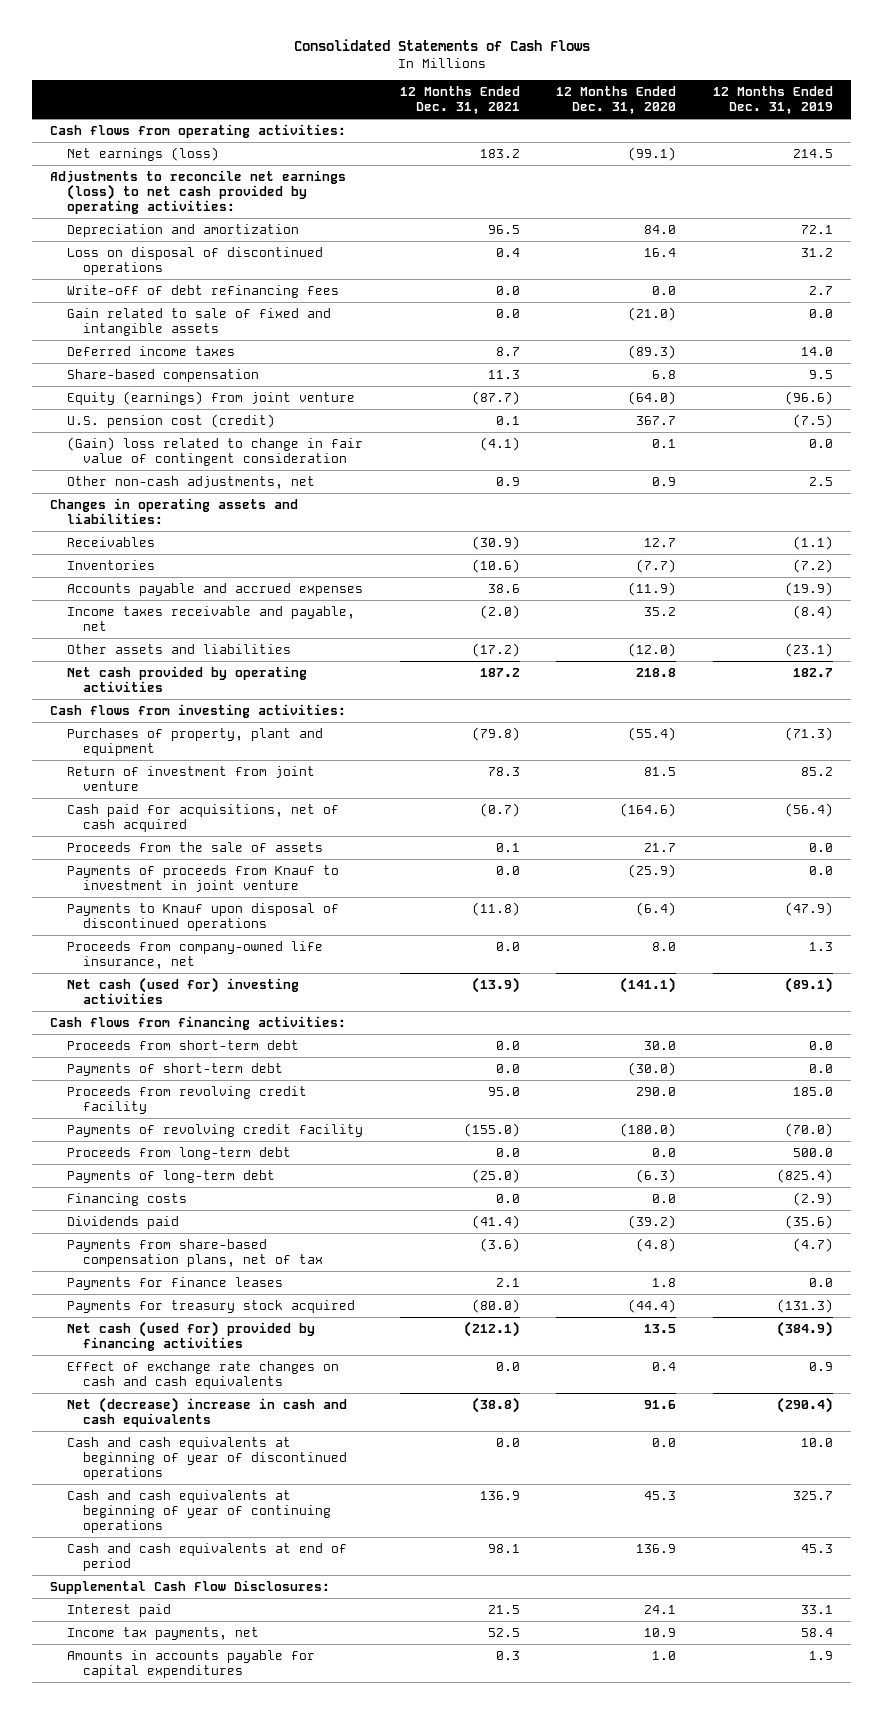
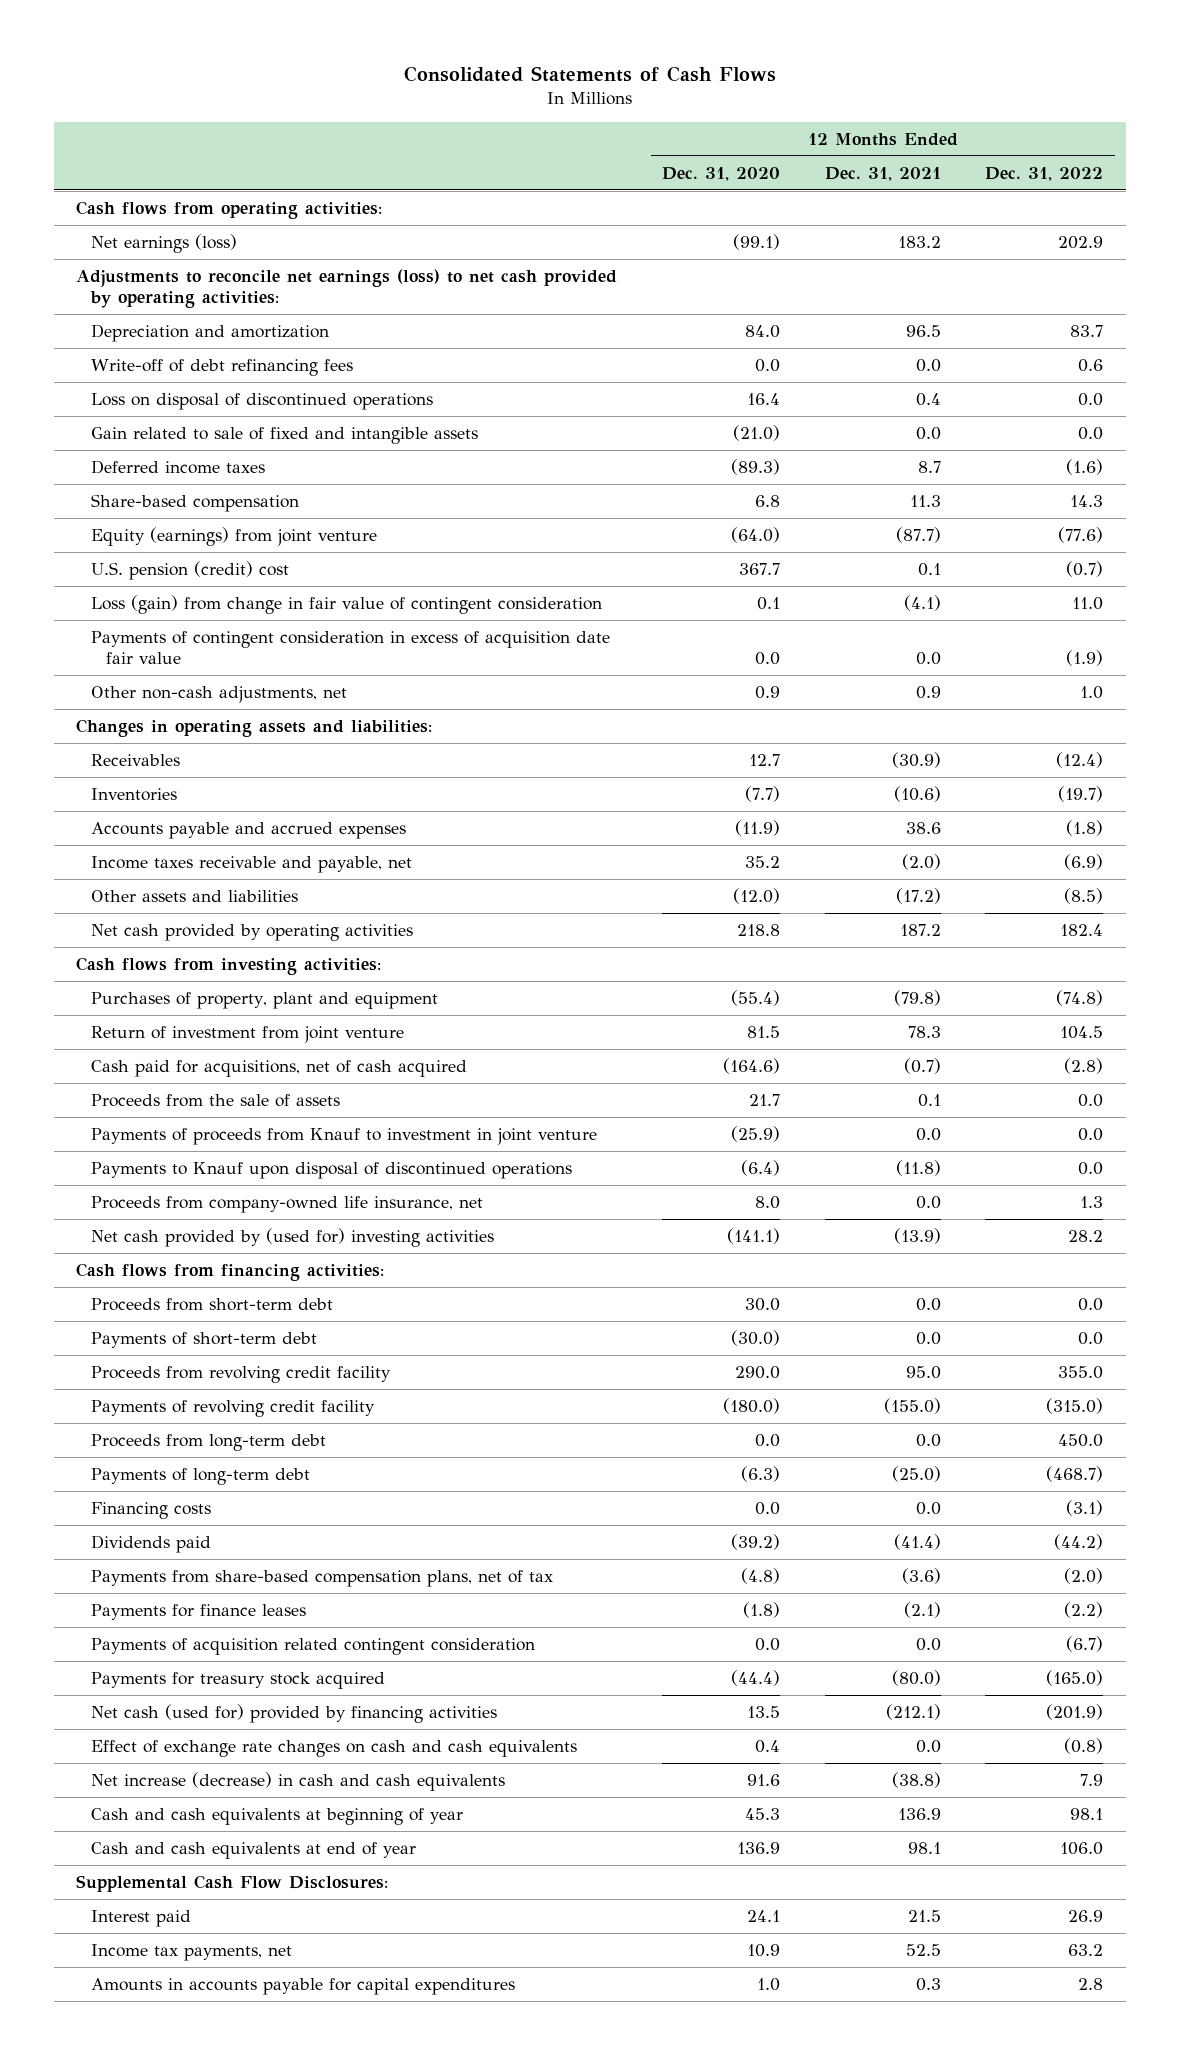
[712,86,833,115] 12 Months Ended Dec. 31, 2019 -> none
none -> [985,167,1104,182] Dec. 31, 2022
[66,246,323,275] Loss on disposal of discontinued operations -> [90,393,433,411] Loss on disposal of discontinued operations
[66,413,275,428] U.S. pension cost (credit) -> [90,561,289,581] U.S. pension (credit) cost
[66,436,363,466] (Gain) loss related to change in fair value of contingent consideration -> [90,595,602,615] Loss (gain) from change in fair value of contingent consideration
none -> [90,631,610,664] Payments of contingent consideration in excess of acquisition date fair value
[66,976,299,1004] Net cash (used for) investing activities -> [90,1228,494,1248] Net cash provided by (used for) investing activities
[495,1277,520,1287] 2.1 -> [903,1602,941,1619] (2.1)
[652,1277,677,1287] 1.8 -> [742,1602,780,1619] (1.8)
none -> [90,1638,535,1656] Payments of acquisition related contingent consideration
[66,1436,348,1480] Cash and cash equivalents at beginning of year of discontinued operations -> none
[66,1396,347,1427] Net (decrease) increase in cash and cash equivalents -> [90,1772,505,1792] Net increase (decrease) in cash and cash equivalents
[66,1489,332,1533] Cash and cash equivalents at beginning of year of continuing operations -> [90,1808,463,1826] Cash and cash equivalents at beginning of year
[66,1542,347,1571] Cash and cash equivalents at end of period -> [90,1842,416,1860] Cash and cash equivalents at end of year

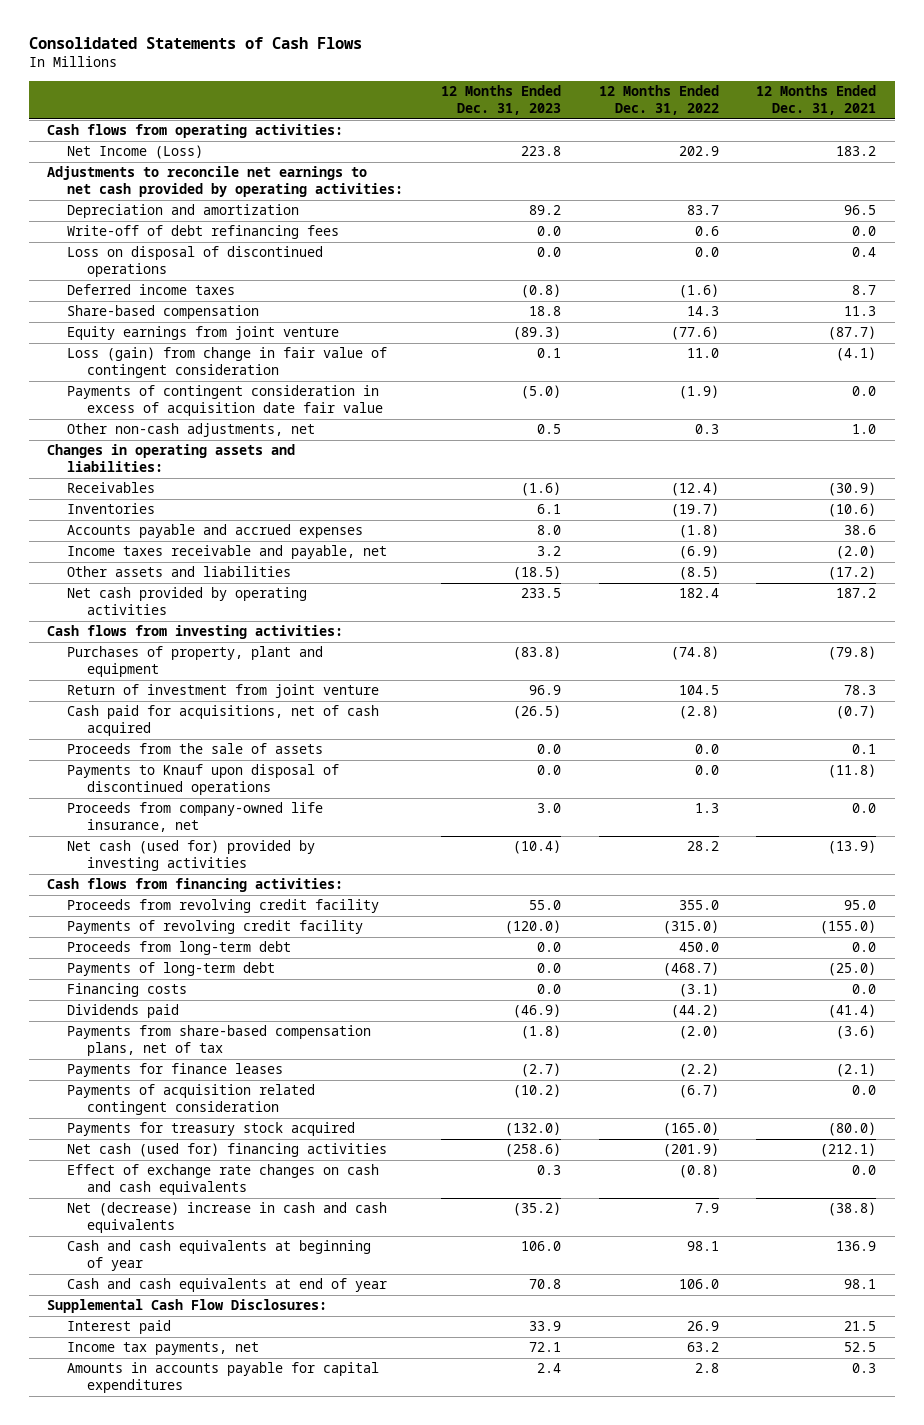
[661,167,780,182] Dec. 31, 2020 -> none
none -> [441,85,562,115] 12 Months Ended Dec. 31, 2023
[90,234,237,254] Net earnings (loss) -> [67,145,204,160] Net Income (Loss)
[76,269,618,308] Adjustments to reconcile net earnings (loss) to net cash provided by operating activities: -> [47,166,404,197] Adjustments to reconcile net earnings to net cash provided by operating activities:
[90,427,478,445] Gain related to sale of fixed and intangible assets -> none
[90,561,289,581] U.S. pension (credit) cost -> none
[90,527,377,547] Equity (earnings) from joint venture -> [67,326,340,341] Equity earnings from joint venture
[915,686,941,700] 0.9 -> [852,424,877,435] 1.0
[1080,686,1104,700] 1.0 -> [694,424,719,435] 0.3
[90,1128,597,1146] Payments of proceeds from Knauf to investment in joint venture -> none
[90,1228,494,1248] Net cash provided by (used for) investing activities -> [67,840,316,871] Net cash (used for) provided by investing activities
[90,1298,333,1312] Proceeds from short-term debt -> none
[90,1332,317,1349] Payments of short-term debt -> none
[90,1704,497,1724] Net cash (used for) provided by financing activities -> [67,1143,388,1158] Net cash (used for) financing activities
[90,1772,505,1792] Net increase (decrease) in cash and cash equivalents -> [67,1202,388,1233] Net (decrease) increase in cash and cash equivalents

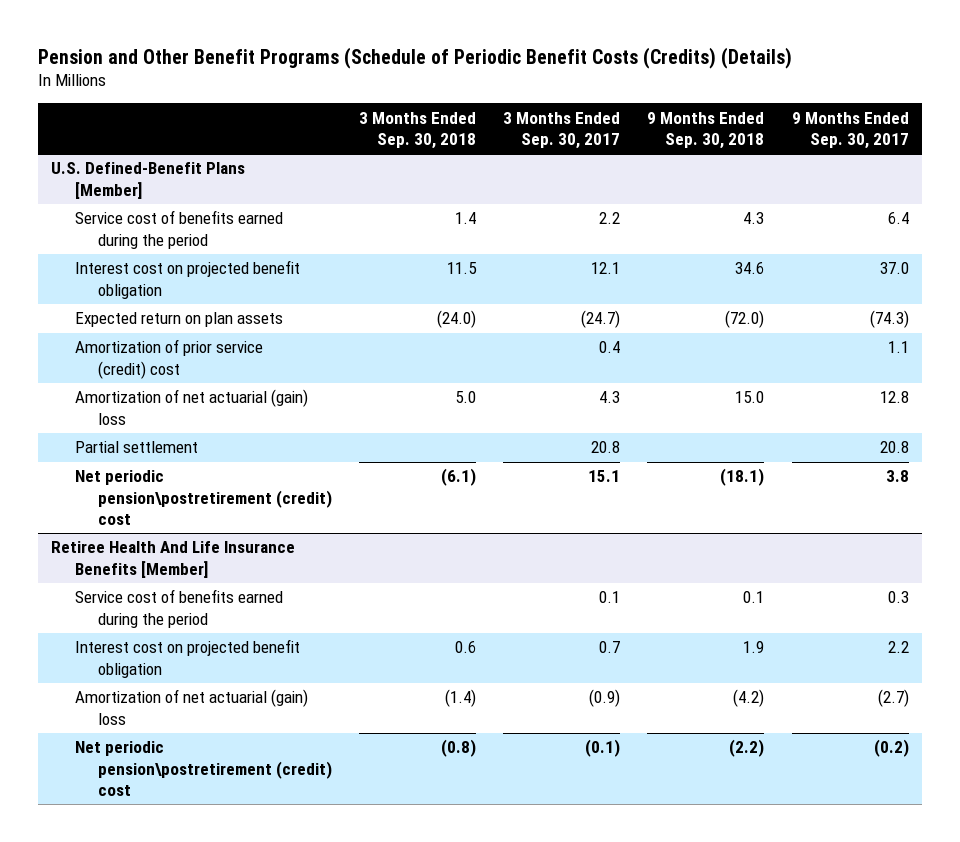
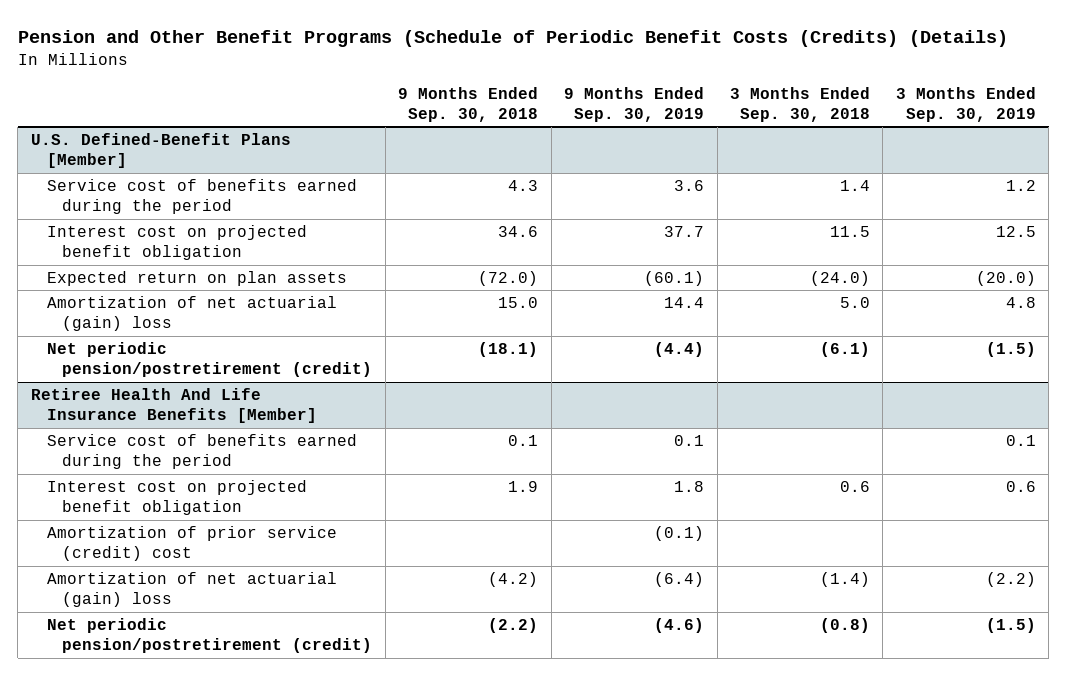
[503,111,621,149] 3 Months Ended Sep. 30, 2017 -> none
[791,111,909,149] 9 Months Ended Sep. 30, 2017 -> none
none -> [564,86,705,123] 9 Months Ended Sep. 30, 2019
none -> [895,86,1036,123] 3 Months Ended Sep. 30, 2019
[74,339,263,379] Amortization of prior service (credit) cost -> none
[74,441,198,454] Partial settlement -> none
[74,470,332,526] Net periodic pension\postretirement (credit) cost -> [46,341,373,378] Net periodic pension/postretirement (credit)
none -> [46,525,337,562] Amortization of prior service (credit) cost
[74,741,332,797] Net periodic pension\postretirement (credit) cost -> [46,617,373,654] Net periodic pension/postretirement (credit)

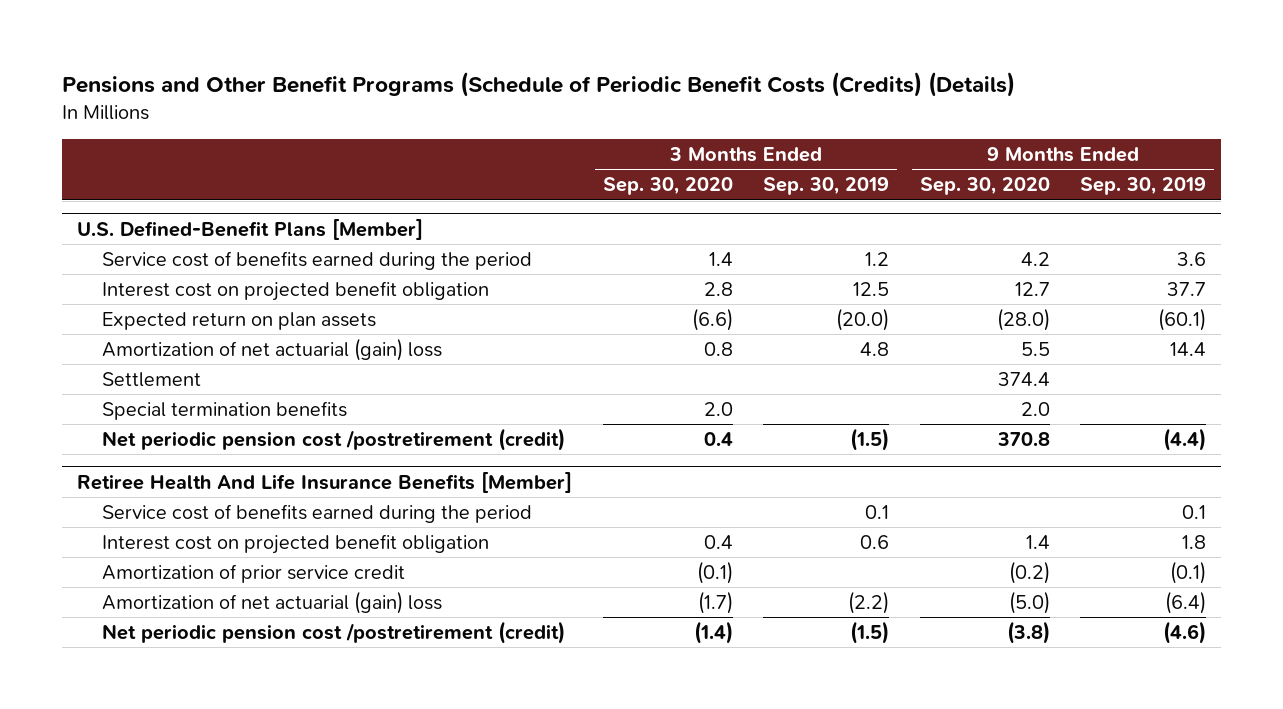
[17,30,1008,48] Pension and Other Benefit Programs (Schedule of Periodic Benefit Costs (Credits) (Details) -> [61,72,1015,98] Pensions and Other Benefit Programs (Schedule of Periodic Benefit Costs (Credits) (Details)
[398,86,539,123] 9 Months Ended Sep. 30, 2018 -> none
[729,86,870,123] 3 Months Ended Sep. 30, 2018 -> none
none -> [602,177,733,196] Sep. 30, 2020
none -> [919,177,1050,196] Sep. 30, 2020
none -> [101,371,201,387] Settlement
none -> [101,400,347,420] Special termination benefits
[46,341,373,378] Net periodic pension/postretirement (credit) -> [101,427,565,451] Net periodic pension cost /postretirement (credit)
[46,525,337,562] Amortization of prior service (credit) cost -> [101,563,405,583] Amortization of prior service credit
[46,617,373,654] Net periodic pension/postretirement (credit) -> [101,620,565,644] Net periodic pension cost /postretirement (credit)

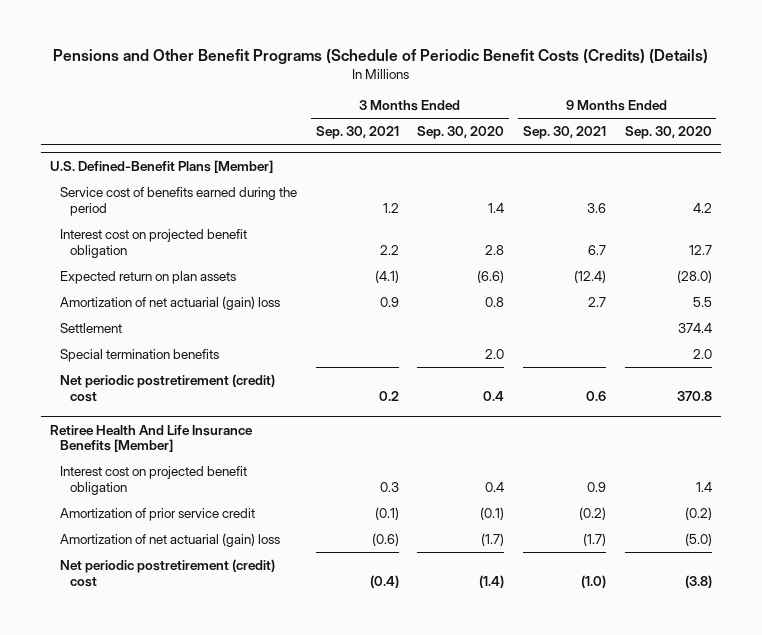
[763,177,890,196] Sep. 30, 2019 -> none
[1080,177,1207,196] Sep. 30, 2019 -> none
none -> [315,126,399,140] Sep. 30, 2021
none -> [523,126,607,140] Sep. 30, 2021
[101,427,565,451] Net periodic pension cost /postretirement (credit) -> [60,373,276,402] Net periodic postretirement (credit) cost
[101,503,532,523] Service cost of benefits earned during the period -> none
[101,620,565,644] Net periodic pension cost /postretirement (credit) -> [60,558,276,587] Net periodic postretirement (credit) cost

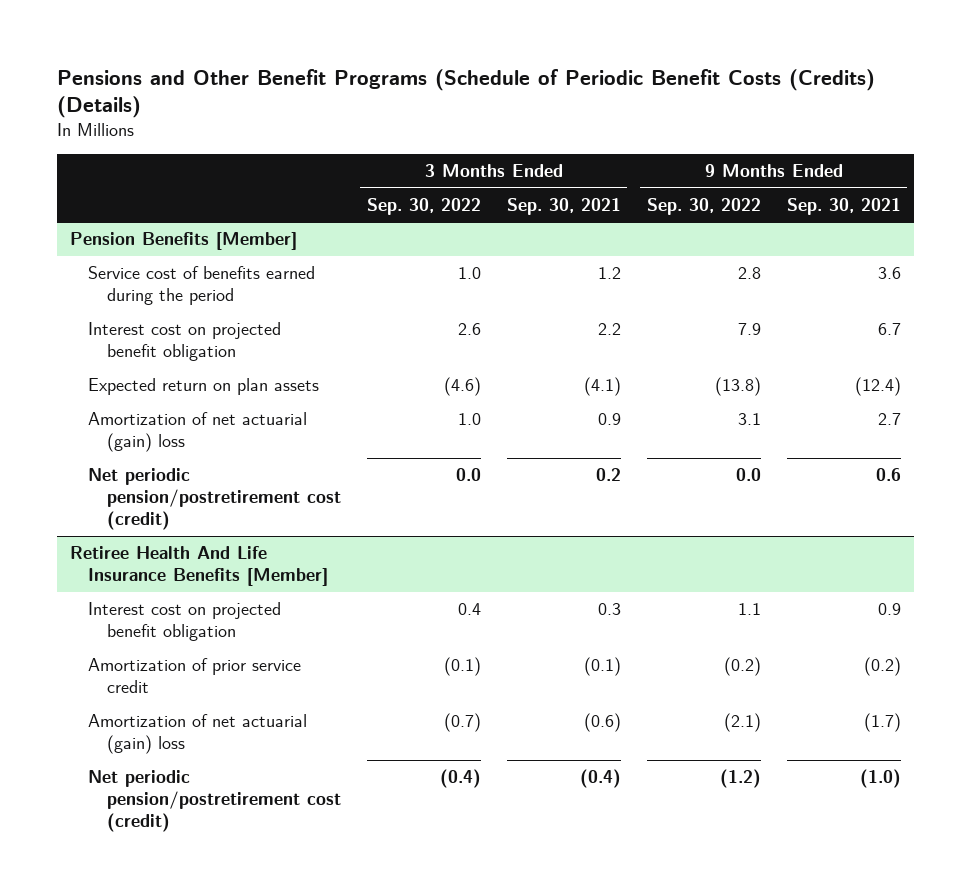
[417,126,505,140] Sep. 30, 2020 -> none
[624,126,712,140] Sep. 30, 2020 -> none
none -> [366,197,481,215] Sep. 30, 2022
none -> [646,197,761,215] Sep. 30, 2022
[49,159,273,173] U.S. Defined-Benefit Plans [Member] -> [70,232,298,251] Pension Benefits [Member]
[60,322,123,333] Settlement -> none
[60,348,220,362] Special termination benefits -> none
[60,373,276,402] Net periodic postretirement (credit) cost -> [88,468,341,530] Net periodic pension/postretirement cost (credit)
[60,558,276,587] Net periodic postretirement (credit) cost -> [88,770,341,832] Net periodic pension/postretirement cost (credit)

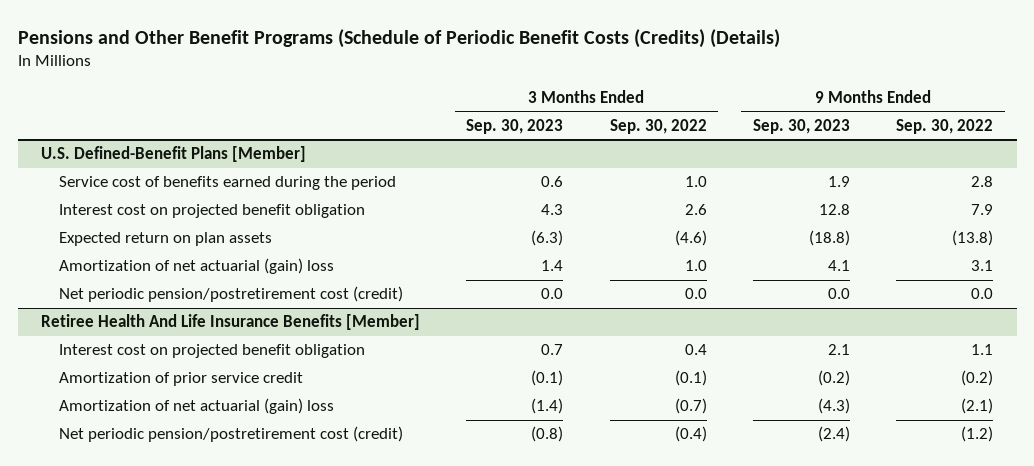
[506,197,621,215] Sep. 30, 2021 -> none
[786,197,901,215] Sep. 30, 2021 -> none
none -> [466,118,564,134] Sep. 30, 2023
none -> [753,118,851,134] Sep. 30, 2023
[70,232,298,251] Pension Benefits [Member] -> [40,146,306,163] U.S. Defined-Benefit Plans [Member]

